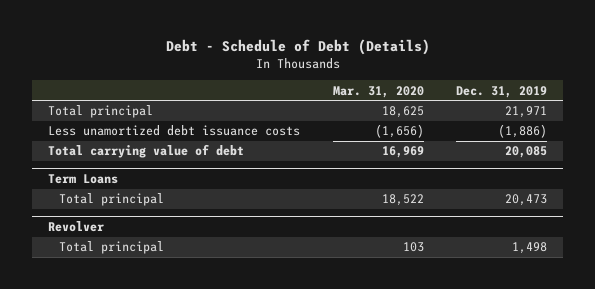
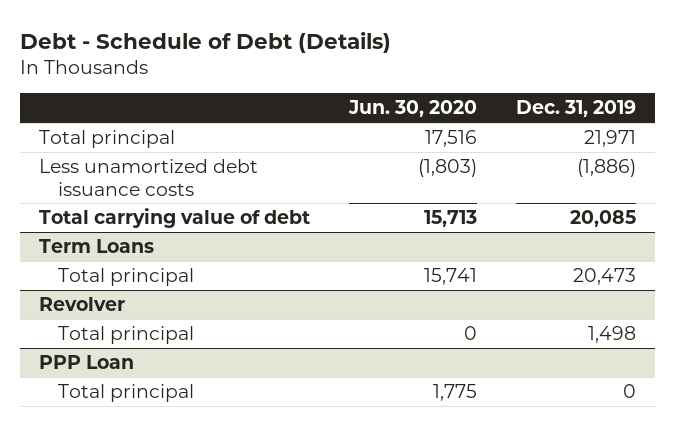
[332,85,424,98] Mar. 31, 2020 -> none
none -> [347,100,477,118] Jun. 30, 2020
none -> [38,355,134,370] PPP Loan
none -> [58,384,195,403] Total principal

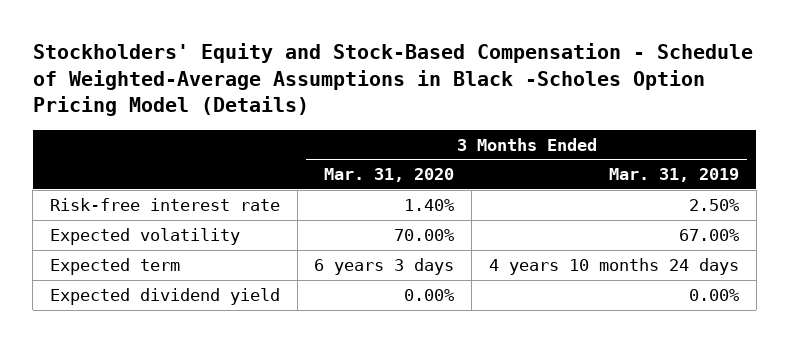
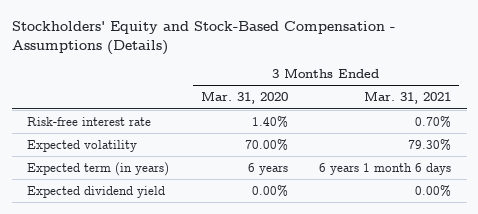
[32,43,753,117] Stockholders' Equity and Stock-Based Compensation - Schedule of Weighted-Average Assumptions in Black -Scholes Option Pricing Model (Details) -> [11,20,395,55] Stockholders' Equity and Stock-Based Compensation - Assumptions (Details)
[608,168,739,183] Mar. 31, 2019 -> none
none -> [364,91,452,105] Mar. 31, 2021
[49,258,180,276] Expected term -> [27,161,170,176] Expected term (in years)
[314,258,455,276] 6 years 3 days -> [247,162,288,175] 6 years

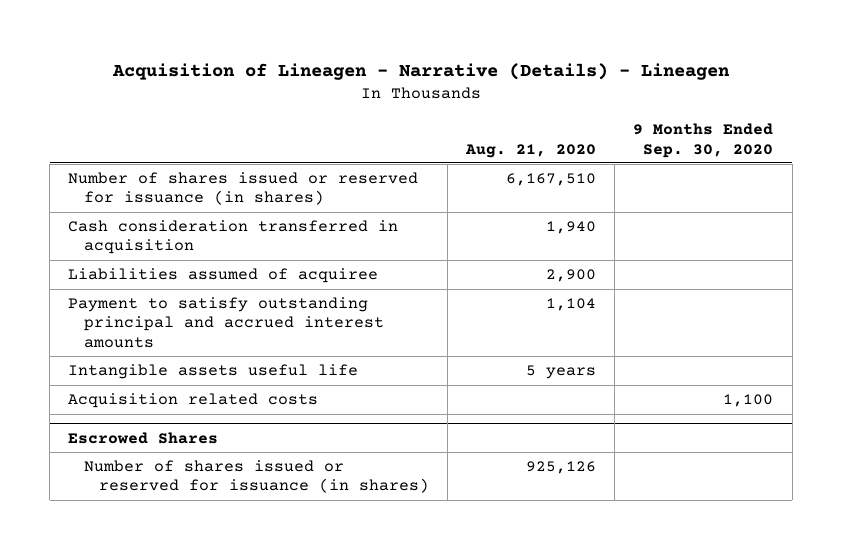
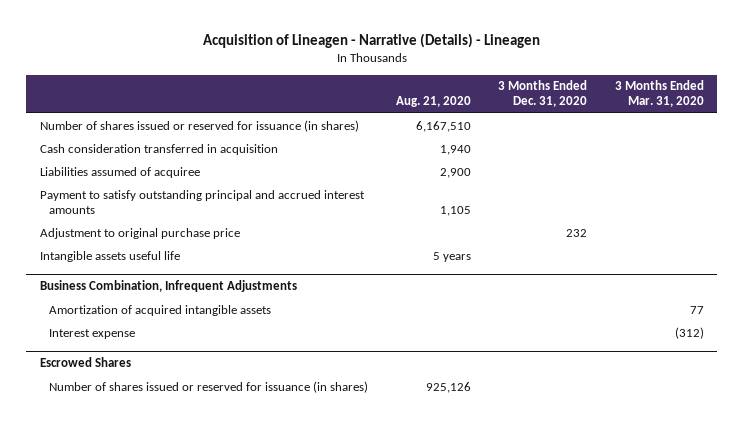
[633,123,774,158] 9 Months Ended Sep. 30, 2020 -> none
none -> [498,80,588,108] 3 Months Ended Dec. 31, 2020
none -> [614,80,704,108] 3 Months Ended Mar. 31, 2020
[546,298,597,312] 1,104 -> [439,205,471,216] 1,105
none -> [39,227,240,239] Adjustment to original purchase price
[68,393,319,409] Acquisition related costs -> none
none -> [39,280,297,293] Business Combination, Infrequent Adjustments
none -> [49,304,272,316] Amortization of acquired intangible assets
none -> [49,328,136,339] Interest expense

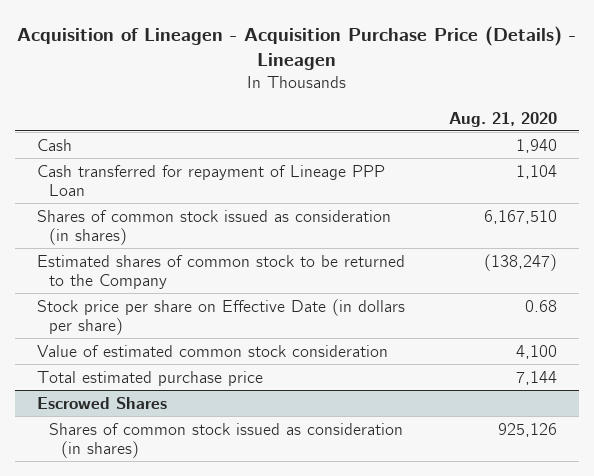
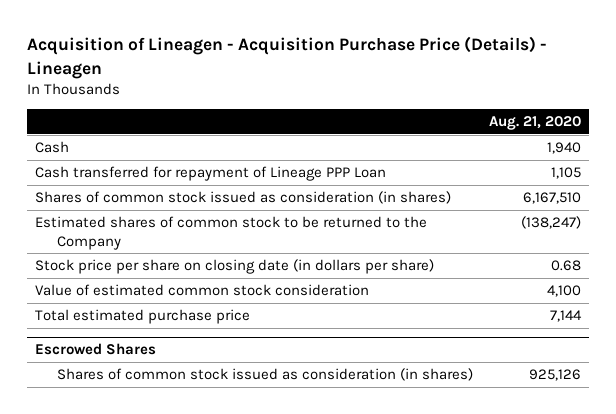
[516,164,558,179] 1,104 -> [550,167,581,180] 1,105
[37,298,406,335] Stock price per share on Effective Date (in dollars per share) -> [35,259,435,275] Stock price per share on closing date (in dollars per share)

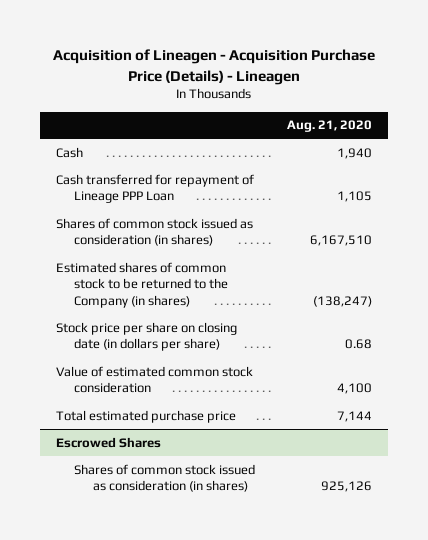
[35,216,428,250] Estimated shares of common stock to be returned to the Company -> [55,261,229,309] Estimated shares of common stock to be returned to the Company (in shares)

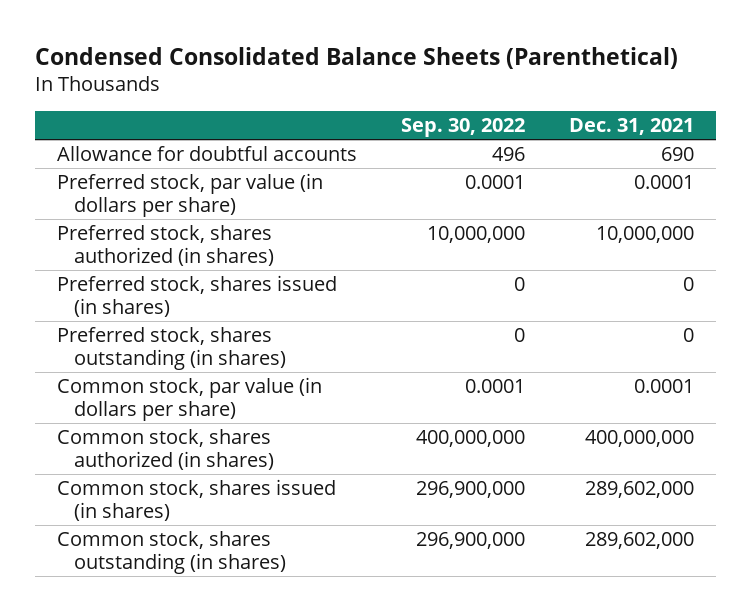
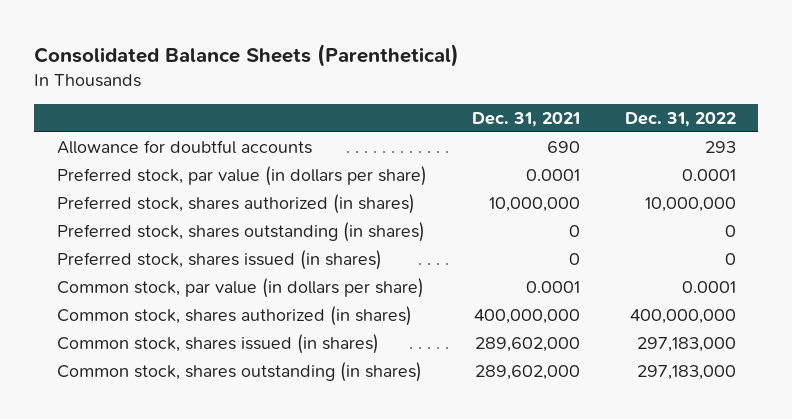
[35,47,679,70] Condensed Consolidated Balance Sheets (Parenthetical) -> [34,44,460,68] Consolidated Balance Sheets (Parenthetical)
[401,117,526,137] Sep. 30, 2022 -> none
none -> [624,111,736,127] Dec. 31, 2022
[57,275,338,317] Preferred stock, shares issued (in shares) -> [56,249,382,270] Preferred stock, shares issued (in shares)

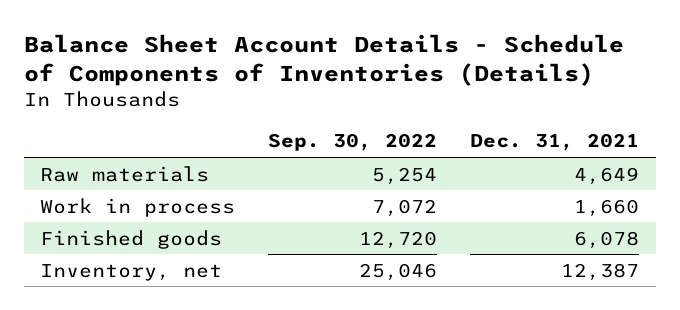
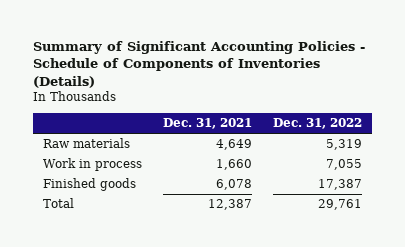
[23,34,624,87] Balance Sheet Account Details - Schedule of Components of Inventories (Details) -> [33,40,366,89] Summary of Significant Accounting Policies - Schedule of Components of Inventories (Details)
[268,133,438,152] Sep. 30, 2022 -> none
none -> [272,117,362,129] Dec. 31, 2022
[40,263,223,281] Inventory, net -> [43,198,75,209] Total

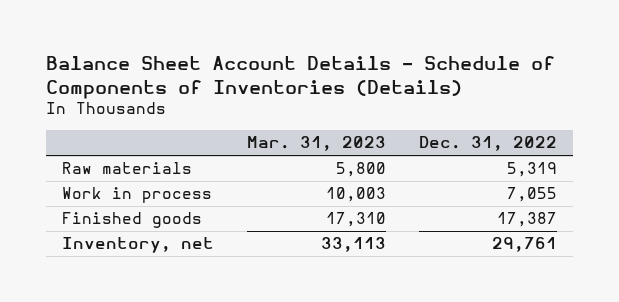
[33,40,366,89] Summary of Significant Accounting Policies - Schedule of Components of Inventories (Details) -> [45,55,555,99] Balance Sheet Account Details - Schedule of Components of Inventories (Details)
[163,117,253,129] Dec. 31, 2021 -> none
none -> [246,136,386,152] Mar. 31, 2023
[43,198,75,209] Total -> [61,237,214,254] Inventory, net

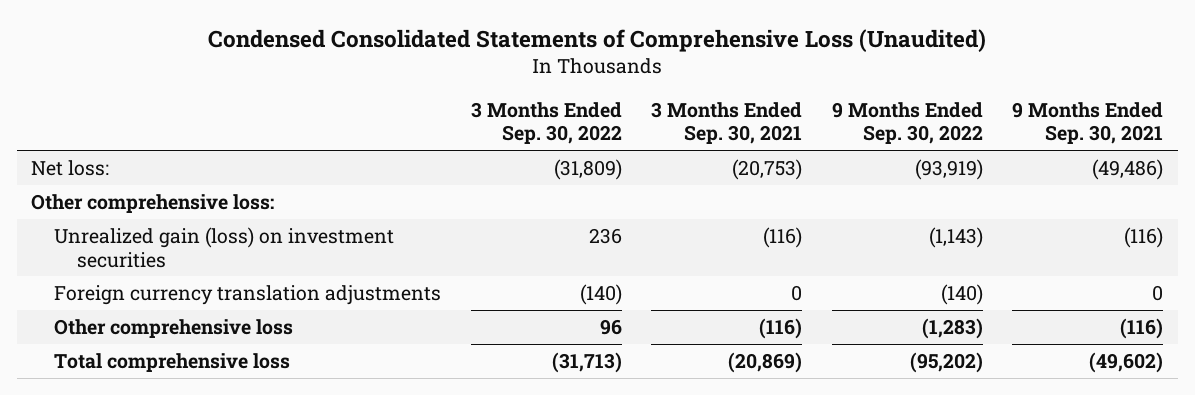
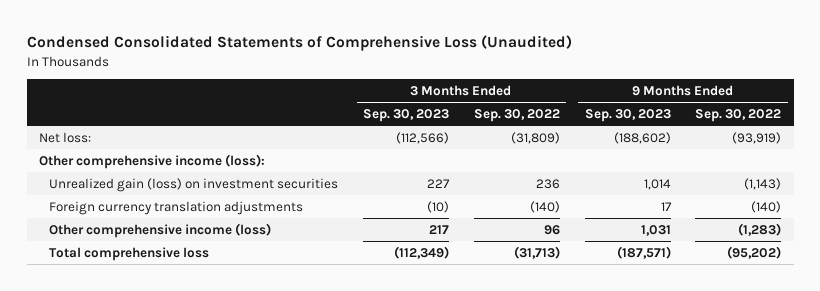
[651,101,803,145] 3 Months Ended Sep. 30, 2021 -> none
[1012,101,1164,145] 9 Months Ended Sep. 30, 2021 -> none
none -> [362,109,449,123] Sep. 30, 2023
none -> [584,109,671,123] Sep. 30, 2023
[31,193,275,213] Other comprehensive loss: -> [39,153,266,169] Other comprehensive income (loss):
[54,318,294,338] Other comprehensive loss -> [49,222,272,238] Other comprehensive income (loss)

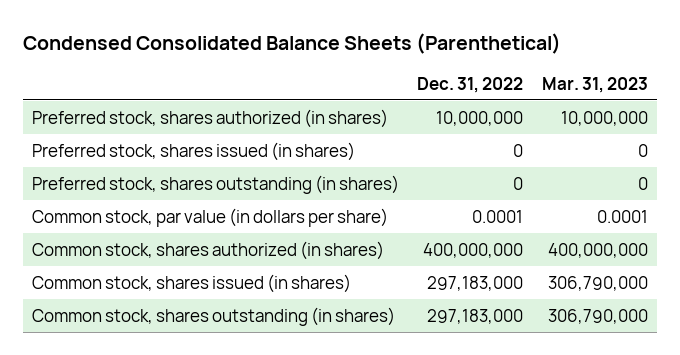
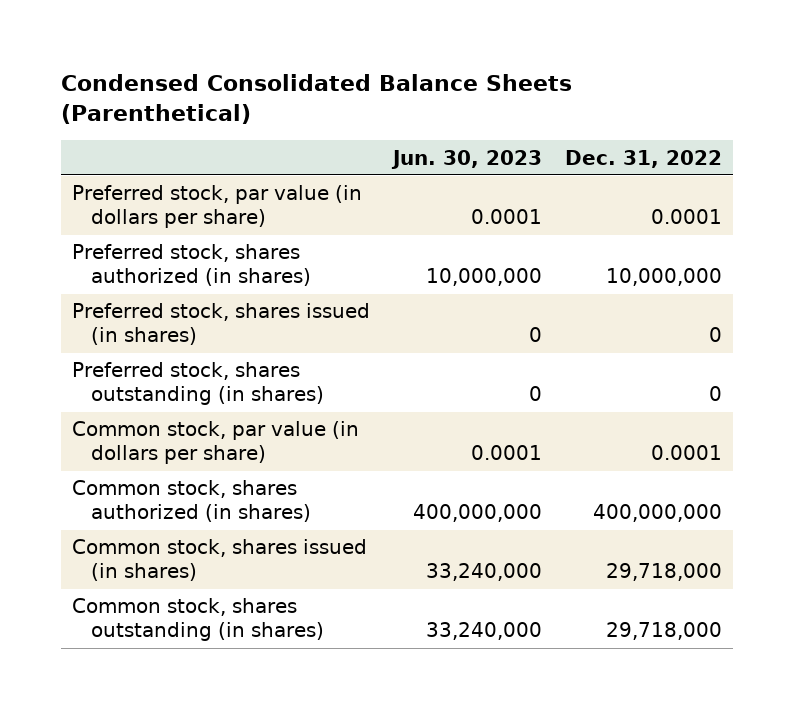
[541,76,648,93] Mar. 31, 2023 -> none
none -> [391,149,543,169] Jun. 30, 2023
none -> [72,185,363,229] Preferred stock, par value (in dollars per share)
[427,275,524,291] 297,183,000 -> [605,563,722,582] 29,718,000
[427,308,524,324] 297,183,000 -> [605,622,722,641] 29,718,000

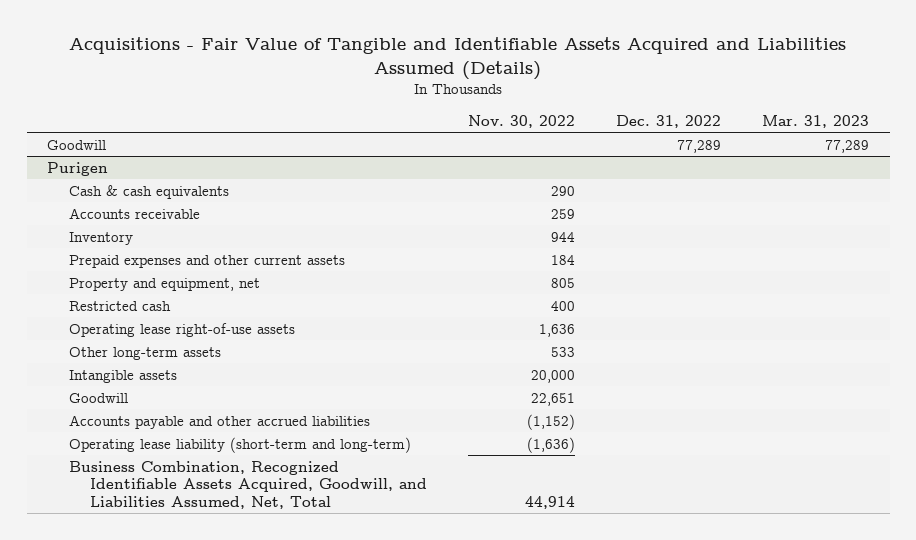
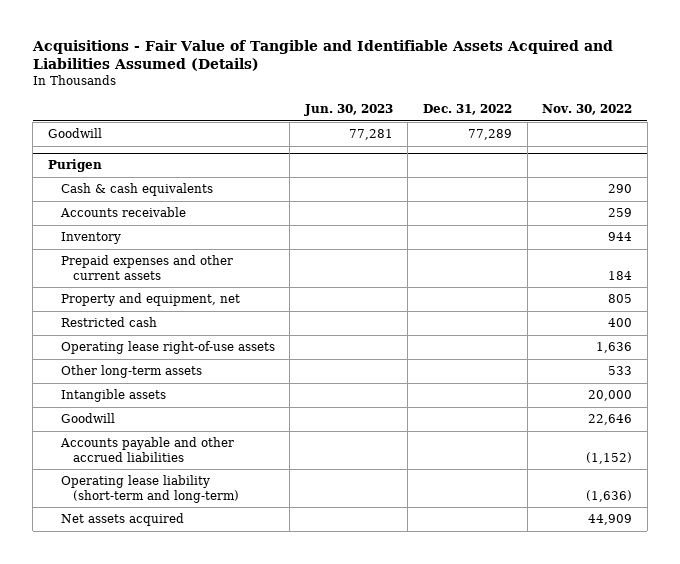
[762,115,870,129] Mar. 31, 2023 -> none
none -> [303,104,393,117] Jun. 30, 2023
[531,392,576,406] 22,651 -> [588,414,633,426] 22,646
[68,460,428,509] Business Combination, Recognized Identifiable Assets Acquired, Goodwill, and Liabilities Assumed, Net, Total -> [60,513,184,527] Net assets acquired
[525,495,576,509] 44,914 -> [588,514,633,526] 44,909

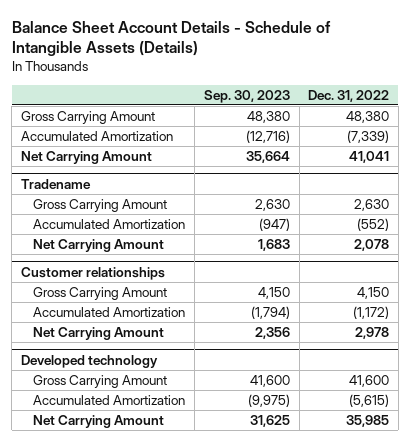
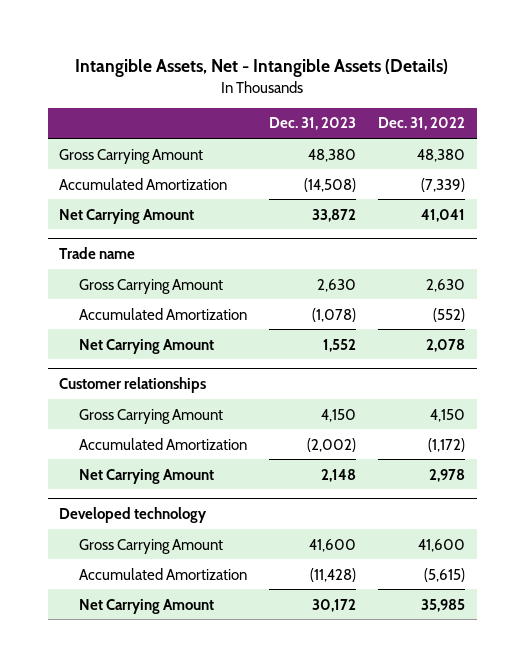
[11,20,331,57] Balance Sheet Account Details - Schedule of Intangible Assets (Details) -> [75,59,449,78] Intangible Assets, Net - Intangible Assets (Details)
[203,89,290,103] Sep. 30, 2023 -> none
none -> [269,117,357,131] Dec. 31, 2023
[21,178,92,189] Tradename -> [59,246,136,259] Trade name

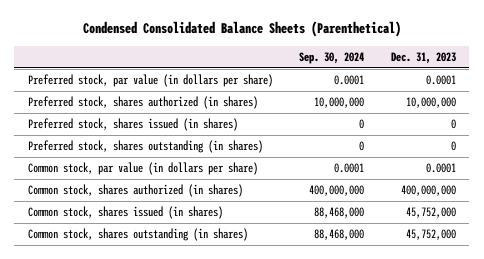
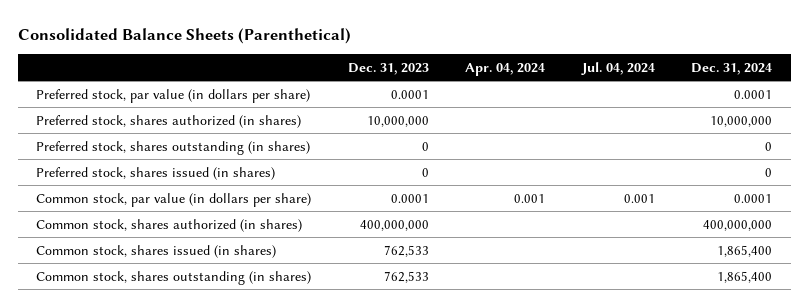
[82,21,401,38] Condensed Consolidated Balance Sheets (Parenthetical) -> [17,27,351,44] Consolidated Balance Sheets (Parenthetical)
[299,51,365,64] Sep. 30, 2024 -> none
none -> [465,62,546,76] Apr. 04, 2024
none -> [580,61,655,75] Jul. 04, 2024
none -> [691,62,773,75] Dec. 31, 2024
[27,118,238,132] Preferred stock, shares issued (in shares) -> [36,166,276,180] Preferred stock, shares issued (in shares)
[406,207,457,219] 45,752,000 -> [383,244,429,257] 762,533
[406,229,457,241] 45,752,000 -> [383,270,429,283] 762,533

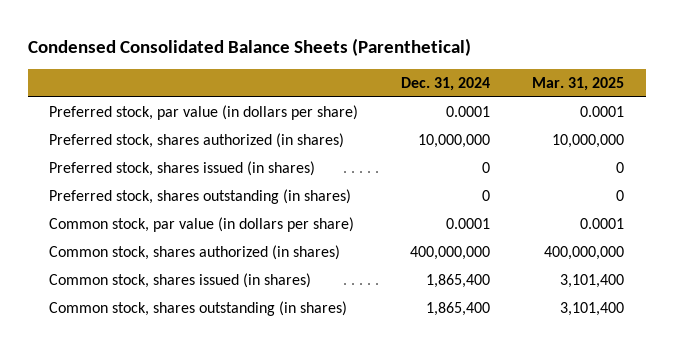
[17,27,351,44] Consolidated Balance Sheets (Parenthetical) -> [27,37,471,56] Condensed Consolidated Balance Sheets (Parenthetical)
[347,62,429,75] Dec. 31, 2023 -> none
[465,62,546,76] Apr. 04, 2024 -> none
[580,61,655,75] Jul. 04, 2024 -> none
none -> [532,76,625,91] Mar. 31, 2025
[36,140,311,155] Preferred stock, shares outstanding (in shares) -> [48,189,351,205] Preferred stock, shares outstanding (in shares)

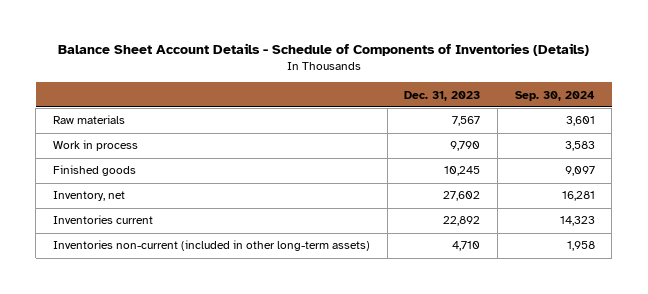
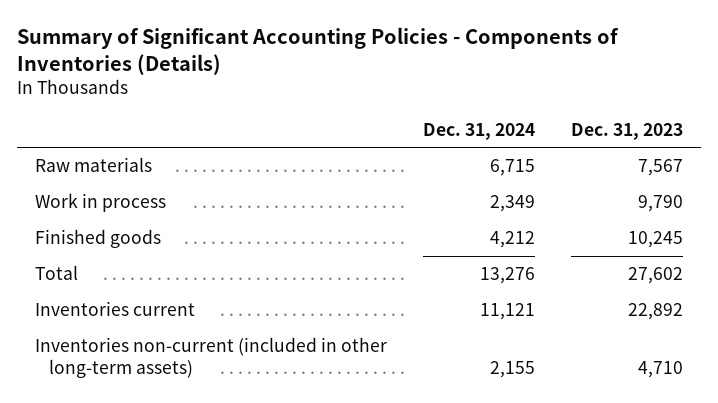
[57,43,589,57] Balance Sheet Account Details - Schedule of Components of Inventories (Details) -> [17,27,620,75] Summary of Significant Accounting Policies - Components of Inventories (Details)
[514,90,595,101] Sep. 30, 2024 -> none
none -> [423,122,536,140] Dec. 31, 2024
[52,191,125,202] Inventory, net -> [35,265,79,281] Total

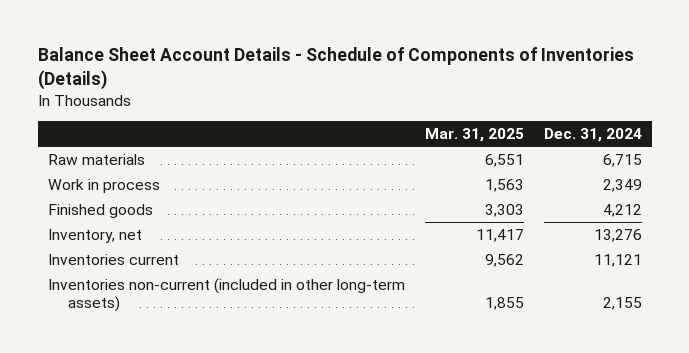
[17,27,620,75] Summary of Significant Accounting Policies - Components of Inventories (Details) -> [37,47,634,91] Balance Sheet Account Details - Schedule of Components of Inventories (Details)
[571,122,684,140] Dec. 31, 2023 -> none
none -> [424,127,524,142] Mar. 31, 2025
[35,265,79,281] Total -> [47,229,142,244] Inventory, net

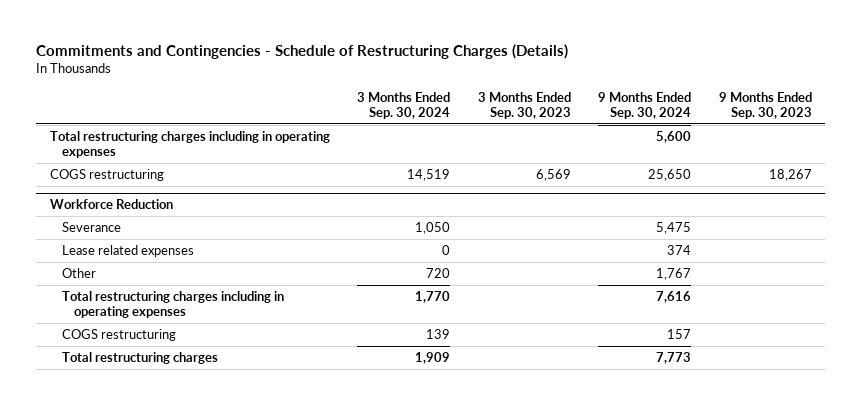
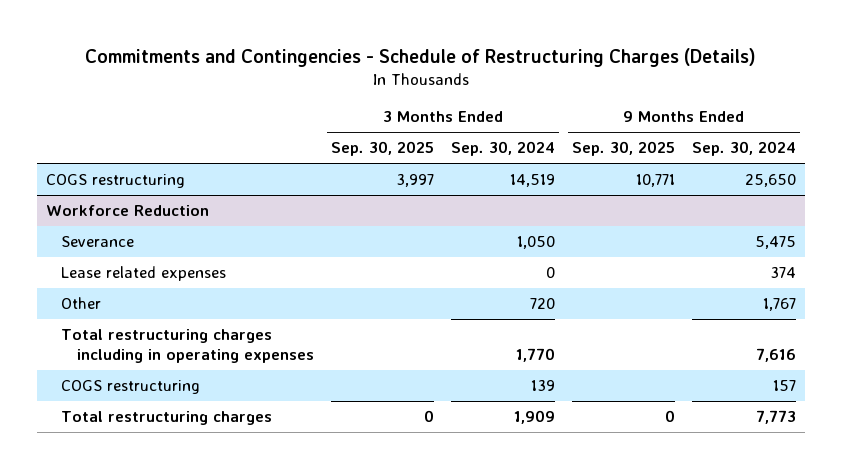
[477,91,571,119] 3 Months Ended Sep. 30, 2023 -> none
[718,91,812,119] 9 Months Ended Sep. 30, 2023 -> none
none -> [330,141,434,157] Sep. 30, 2025
none -> [572,141,676,157] Sep. 30, 2025
[49,130,330,159] Total restructuring charges including in operating expenses -> none

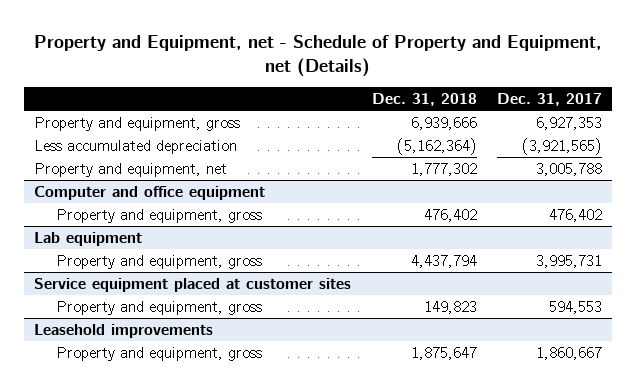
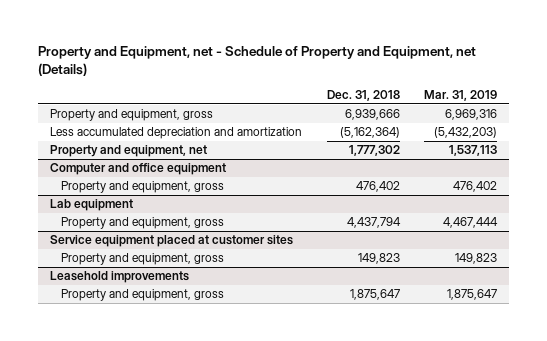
[496,92,602,106] Dec. 31, 2017 -> none
none -> [423,90,497,102] Mar. 31, 2019
[34,139,238,154] Less accumulated depreciation -> [50,127,303,140] Less accumulated depreciation and amortization

